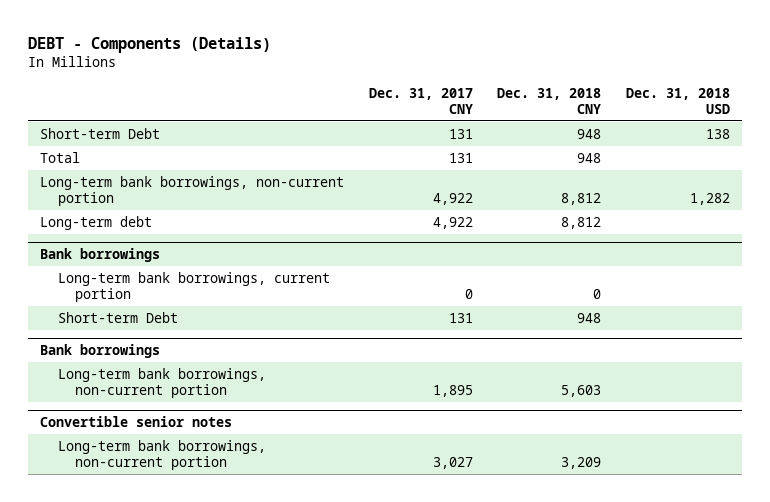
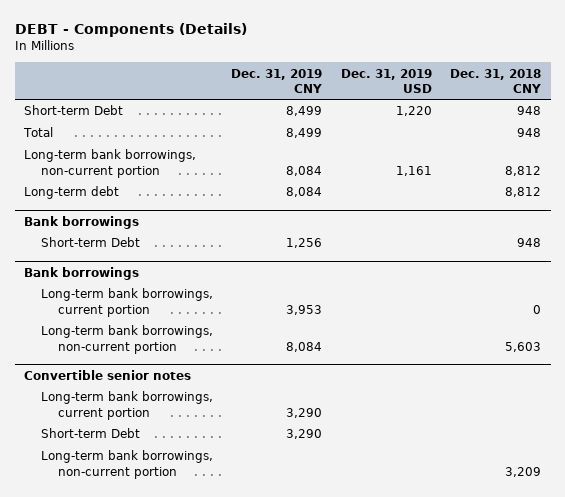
[368,87,473,114] Dec. 31, 2017 CNY -> none
[625,87,730,114] Dec. 31, 2018 USD -> none
none -> [231,68,323,94] Dec. 31, 2019 CNY
none -> [340,68,432,94] Dec. 31, 2019 USD
[57,271,330,302] Long-term bank borrowings, current portion -> [40,288,213,317] Long-term bank borrowings, current portion
none -> [40,391,213,420] Long-term bank borrowings, current portion
none -> [40,428,140,439] Short-term Debt

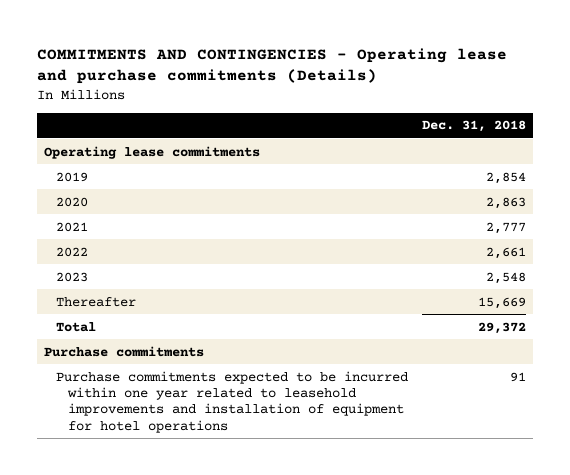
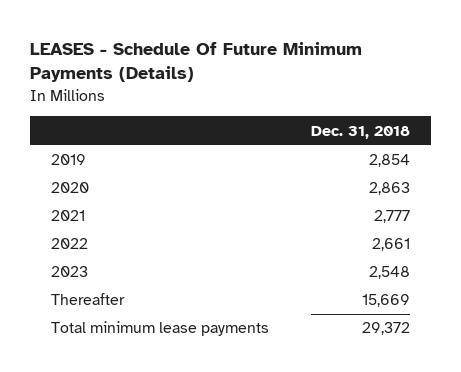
[37,47,508,85] COMMITMENTS AND CONTINGENCIES - Operating lease and purchase commitments (Details) -> [30,41,363,83] LEASES - Schedule Of Future Minimum Payments (Details)
[44,145,261,159] Operating lease commitments -> none
[44,345,205,357] Purchase commitments -> none
[55,370,408,433] Purchase commitments expected to be incurred within one year related to leasehold improvements and installation of equipment for hotel operations -> none
[55,321,96,332] Total -> [51,321,270,337] Total minimum lease payments

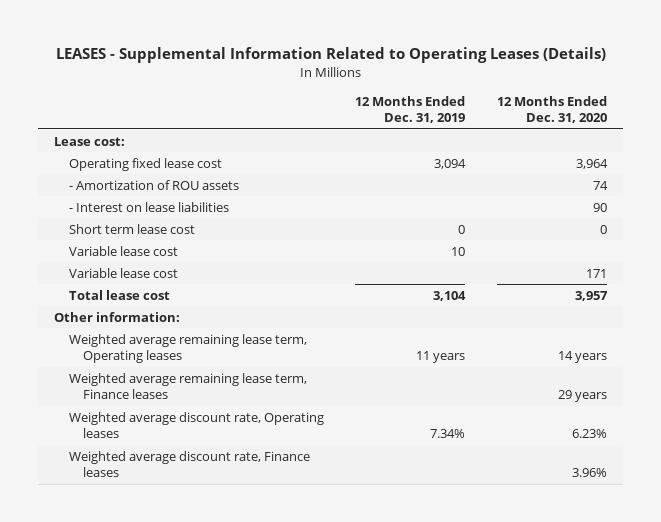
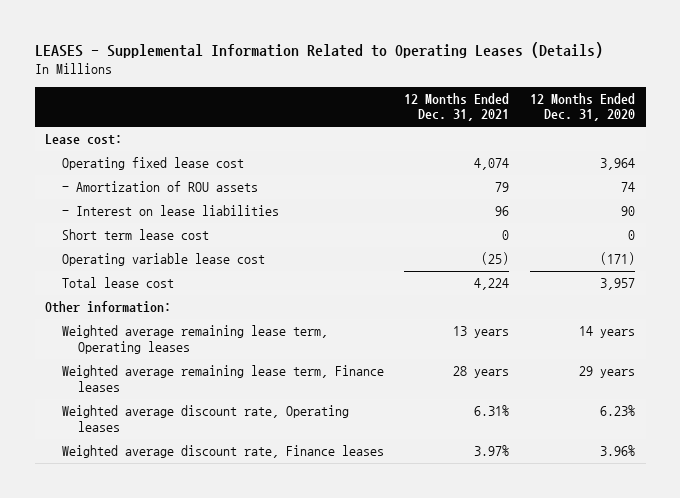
[355,95,466,124] 12 Months Ended Dec. 31, 2019 -> none
none -> [404,92,510,122] 12 Months Ended Dec. 31, 2021
[68,245,178,256] Variable lease cost -> none
[68,267,178,278] Variable lease cost -> [61,253,265,267] Operating variable lease cost
[585,268,607,278] 171 -> [600,252,636,266] (171)

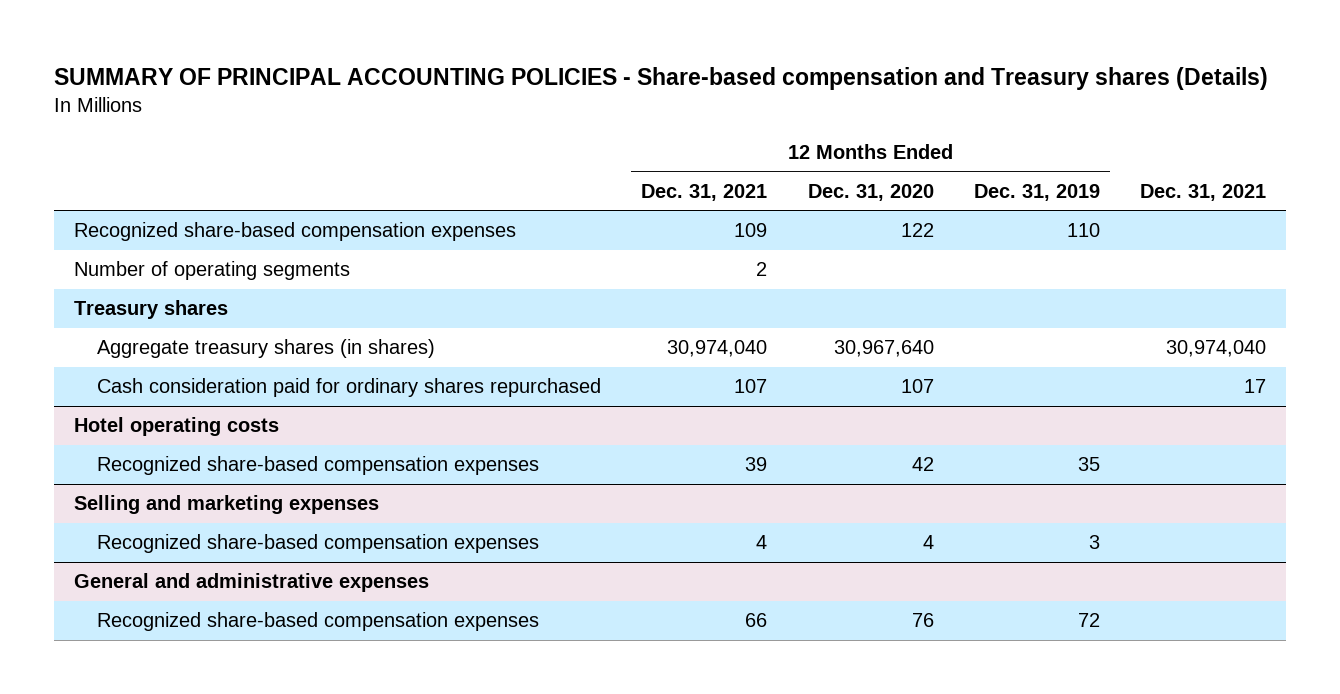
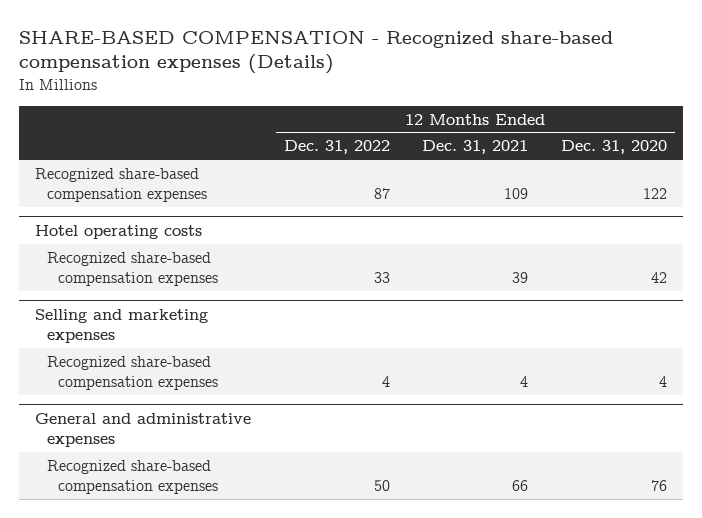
[54,67,1269,91] SUMMARY OF PRINCIPAL ACCOUNTING POLICIES - Share-based compensation and Treasury shares (Details) -> [18,30,613,75] SHARE-BASED COMPENSATION - Recognized share-based compensation expenses (Details)
[973,183,1100,201] Dec. 31, 2019 -> none
[1139,183,1266,201] Dec. 31, 2021 -> none
none -> [283,140,390,155] Dec. 31, 2022
[74,261,351,281] Number of operating segments -> none
[74,300,229,320] Treasury shares -> none
[97,339,436,359] Aggregate treasury shares (in shares) -> none
[97,378,602,398] Cash consideration paid for ordinary shares repurchased -> none

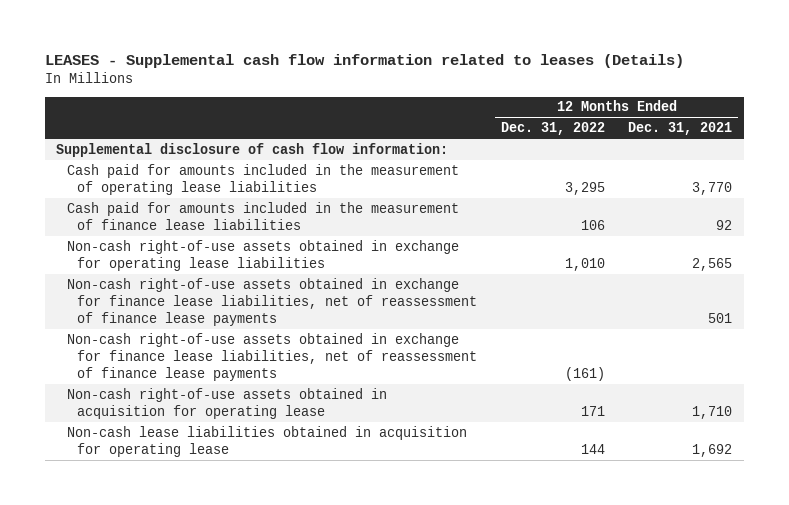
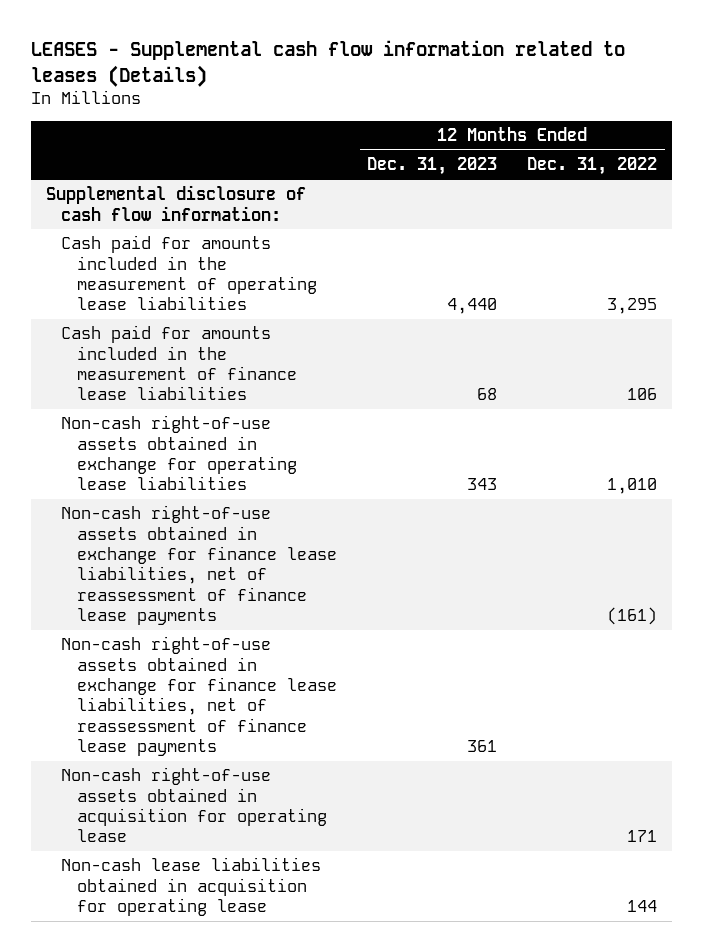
[628,122,733,136] Dec. 31, 2021 -> none
none -> [367,157,498,176] Dec. 31, 2023
[66,277,477,327] Non-cash right-of-use assets obtained in exchange for finance lease liabilities, net of reassessment of finance lease payments -> [61,636,338,757] Non-cash right-of-use assets obtained in exchange for finance lease liabilities, net of reassessment of finance lease payments

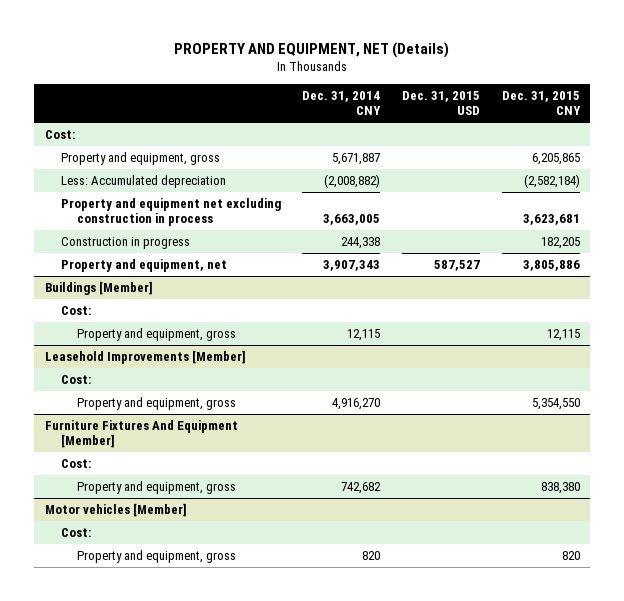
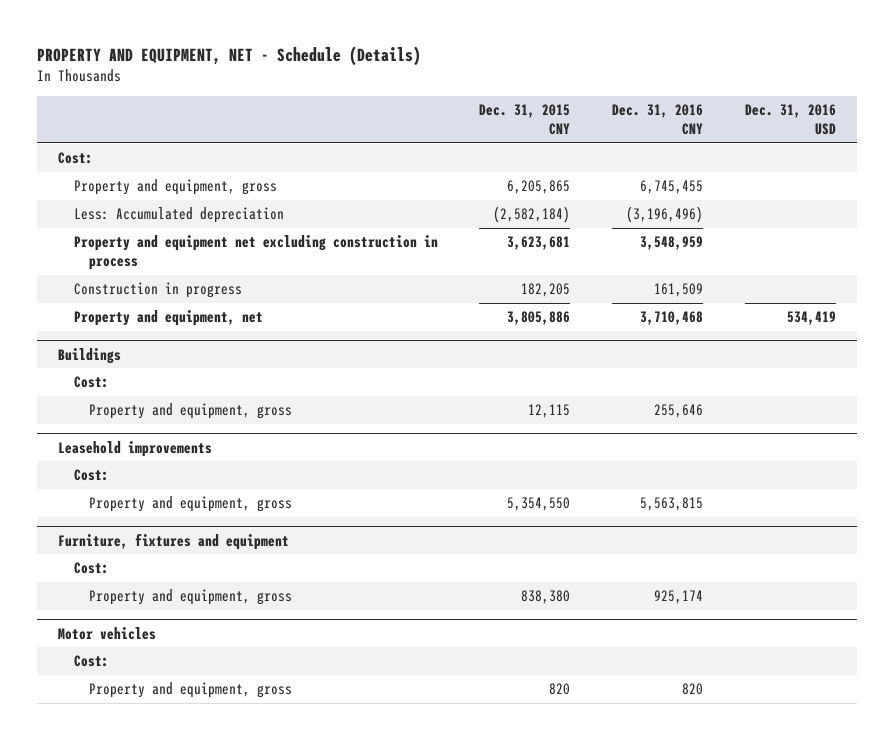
[174,41,450,58] PROPERTY AND EQUIPMENT, NET (Details) -> [37,45,422,66] PROPERTY AND EQUIPMENT, NET - Schedule (Details)
[302,91,382,116] Dec. 31, 2014 CNY -> none
[401,91,480,116] Dec. 31, 2015 USD -> none
none -> [612,104,704,135] Dec. 31, 2016 CNY
none -> [745,104,837,135] Dec. 31, 2016 USD
[44,281,153,296] Buildings [Member] -> [58,347,122,364] Buildings
[44,350,246,365] Leasehold Improvements [Member] -> [58,440,213,457] Leasehold improvements
[44,420,238,449] Furniture Fixtures And Equipment [Member] -> [58,532,290,550] Furniture, fixtures and equipment
[44,503,187,518] Motor vehicles [Member] -> [58,626,157,640] Motor vehicles

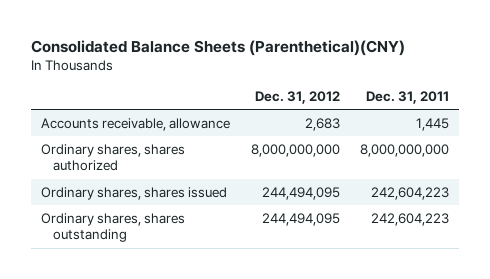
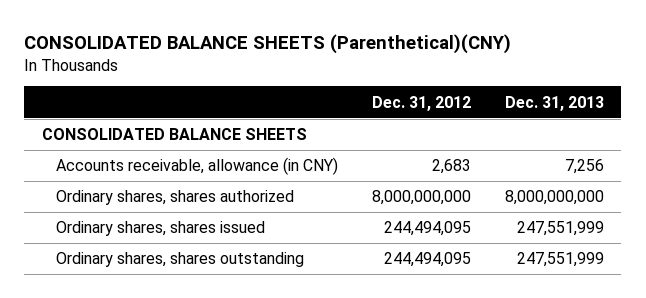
[31,39,406,56] Consolidated Balance Sheets (Parenthetical)(CNY) -> [24,34,512,55] CONSOLIDATED BALANCE SHEETS (Parenthetical)(CNY)
[366,90,450,104] Dec. 31, 2011 -> none
none -> [505,95,605,111] Dec. 31, 2013
none -> [41,128,307,141] CONSOLIDATED BALANCE SHEETS
[41,117,231,131] Accounts receivable, allowance -> [56,157,339,176] Accounts receivable, allowance (in CNY)

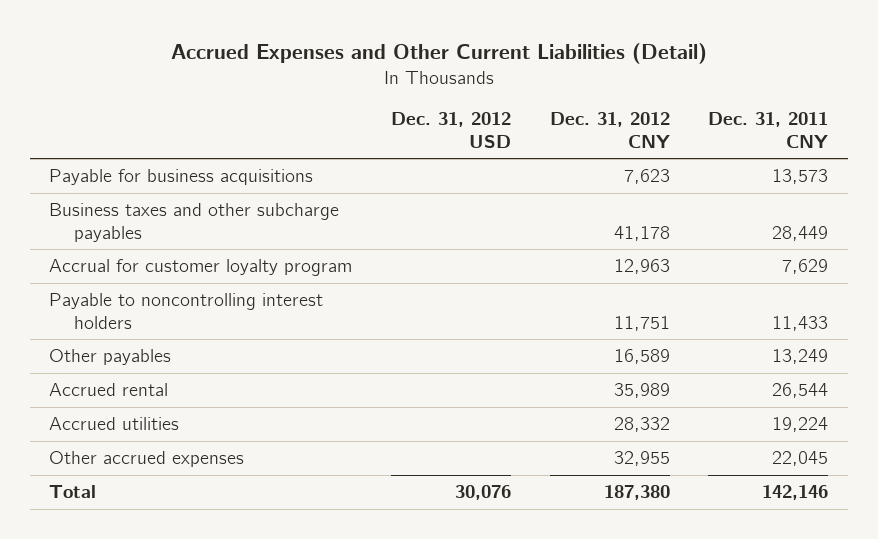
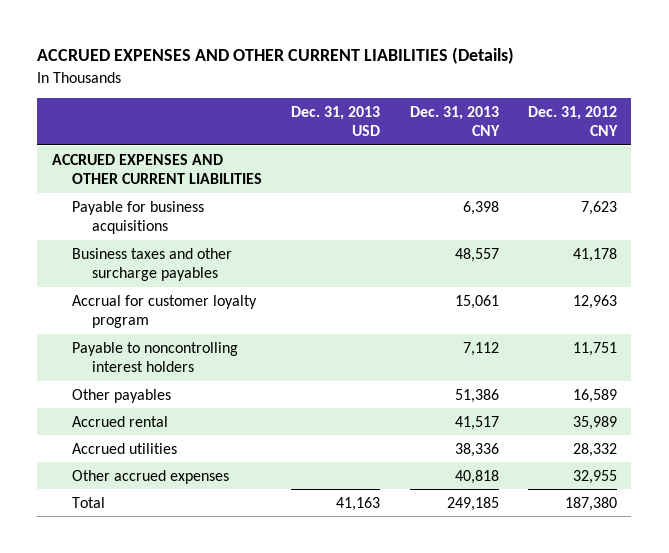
[170,42,707,64] Accrued Expenses and Other Current Liabilities (Detail) -> [37,47,515,65] ACCRUED EXPENSES AND OTHER CURRENT LIABILITIES (Details)
[391,112,512,148] Dec. 31, 2012 USD -> none
[708,112,829,148] Dec. 31, 2011 CNY -> none
none -> [291,106,381,137] Dec. 31, 2013 USD
none -> [409,106,500,137] Dec. 31, 2013 CNY
none -> [51,153,263,184] ACCRUED EXPENSES AND OTHER CURRENT LIABILITIES
[49,203,340,242] Business taxes and other subcharge payables -> [72,247,233,281] Business taxes and other surcharge payables

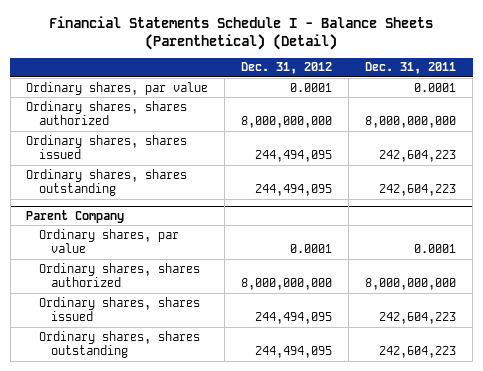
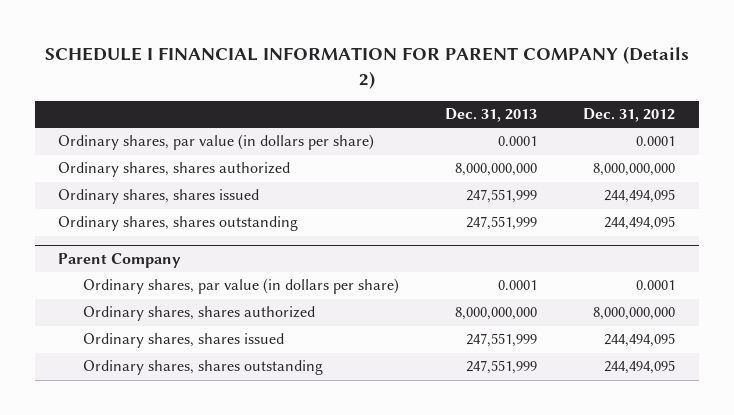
[49,16,434,51] Financial Statements Schedule I - Balance Sheets (Parenthetical) (Detail) -> [44,45,689,89] SCHEDULE I FINANCIAL INFORMATION FOR PARENT COMPANY (Details 2)
[365,62,457,75] Dec. 31, 2011 -> none
none -> [445,107,538,122] Dec. 31, 2013
[26,81,209,95] Ordinary shares, par value -> [58,134,375,151] Ordinary shares, par value (in dollars per share)
[38,228,179,254] Ordinary shares, par value -> [82,278,399,295] Ordinary shares, par value (in dollars per share)

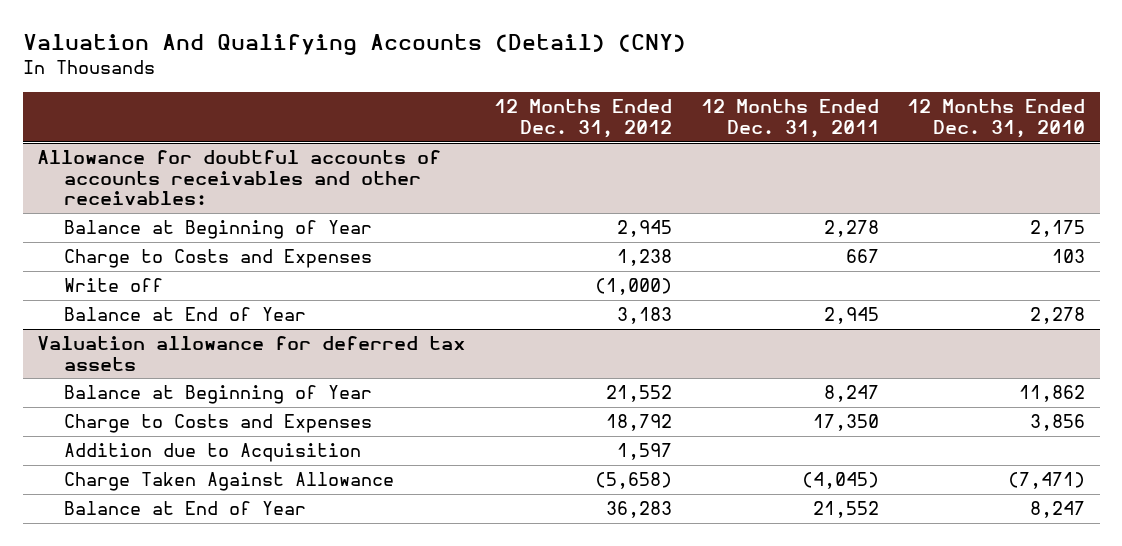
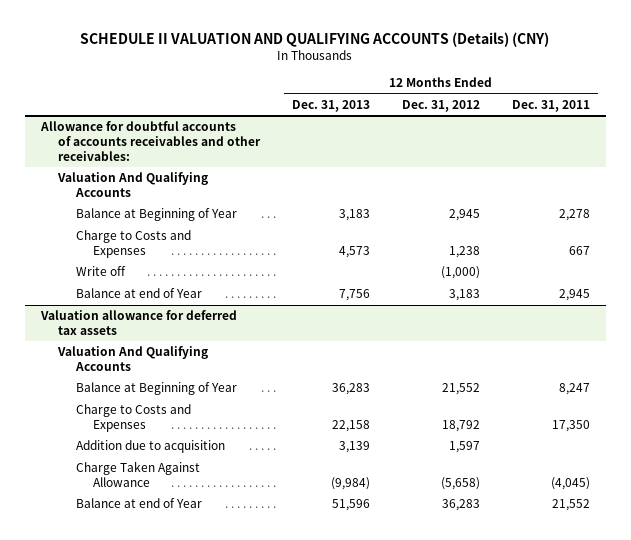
[22,34,686,56] Valuation And Qualifying Accounts (Detail) (CNY) -> [80,31,550,47] SCHEDULE II VALUATION AND QUALIFYING ACCOUNTS (Details) (CNY)
[907,99,1086,138] 12 Months Ended Dec. 31, 2010 -> none
none -> [292,99,371,112] Dec. 31, 2013
none -> [57,172,209,197] Valuation And Qualifying Accounts
[63,307,306,322] Balance at End of Year -> [75,288,202,299] Balance at end of Year
none -> [57,346,209,371] Valuation And Qualifying Accounts
[63,443,361,463] Addition due to Acquisition -> [75,440,225,454] Addition due to acquisition
[63,501,306,516] Balance at End of Year -> [75,498,202,509] Balance at end of Year

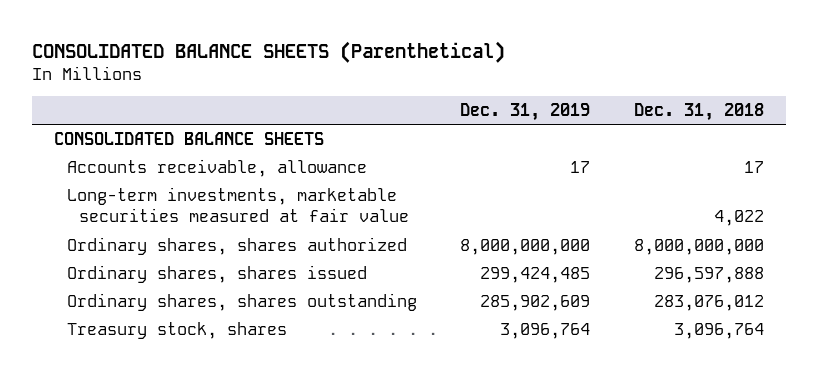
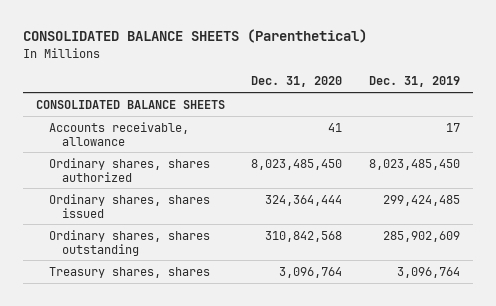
[633,103,764,122] Dec. 31, 2018 -> none
none -> [251,76,343,88] Dec. 31, 2020
[66,186,410,223] Long-term investments, marketable securities measured at fair value -> none
[460,238,591,255] 8,000,000,000 -> [368,158,460,170] 8,023,485,450
[66,321,287,339] Treasury stock, shares -> [48,266,210,278] Treasury shares, shares

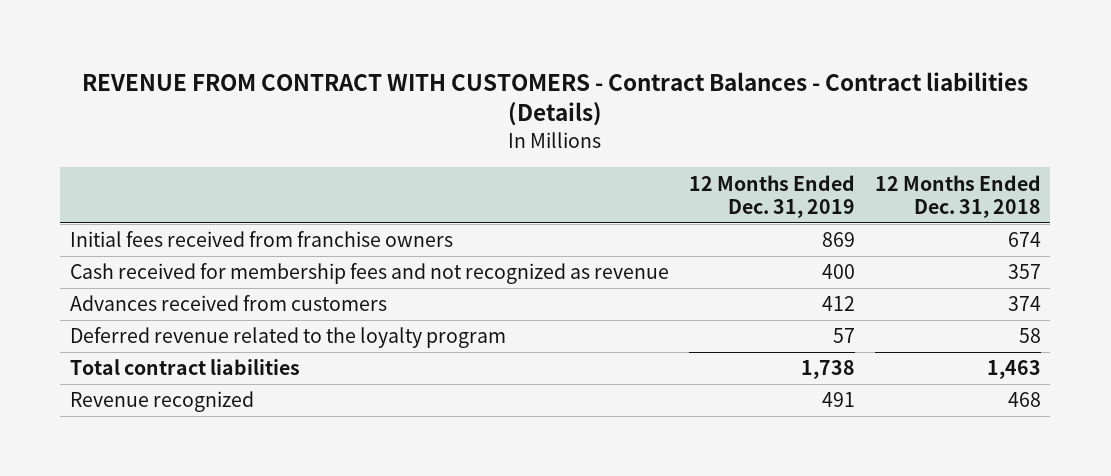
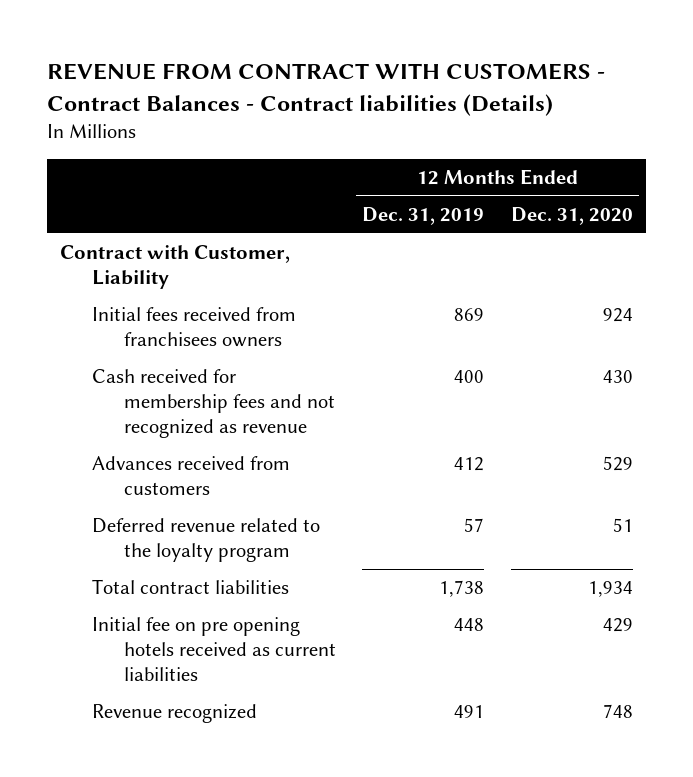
[874,174,1041,218] 12 Months Ended Dec. 31, 2018 -> none
none -> [510,206,633,225] Dec. 31, 2020
none -> [59,245,290,290] Contract with Customer, Liability
[70,231,454,248] Initial fees received from franchise owners -> [91,307,296,348] Initial fees received from franchisees owners
none -> [91,617,337,682] Initial fee on pre opening hotels received as current liabilities

